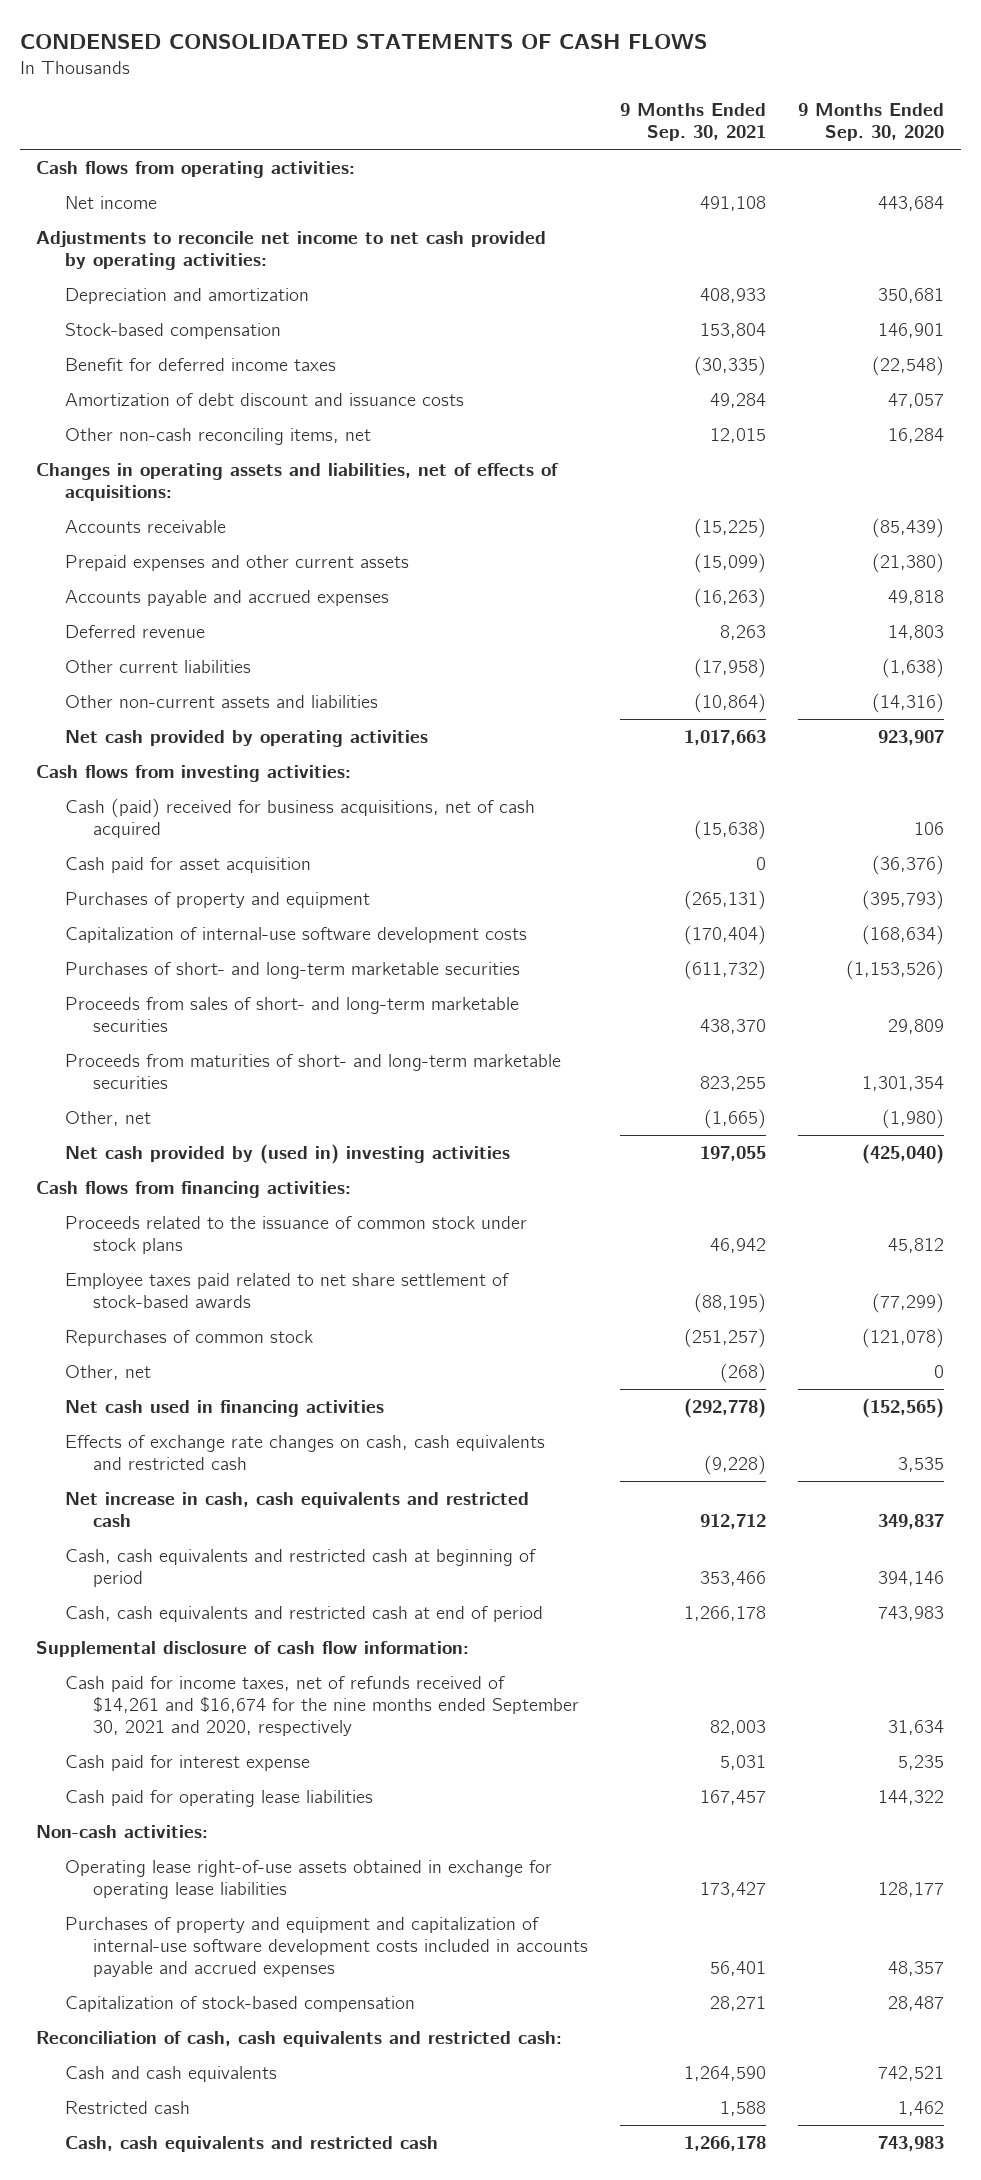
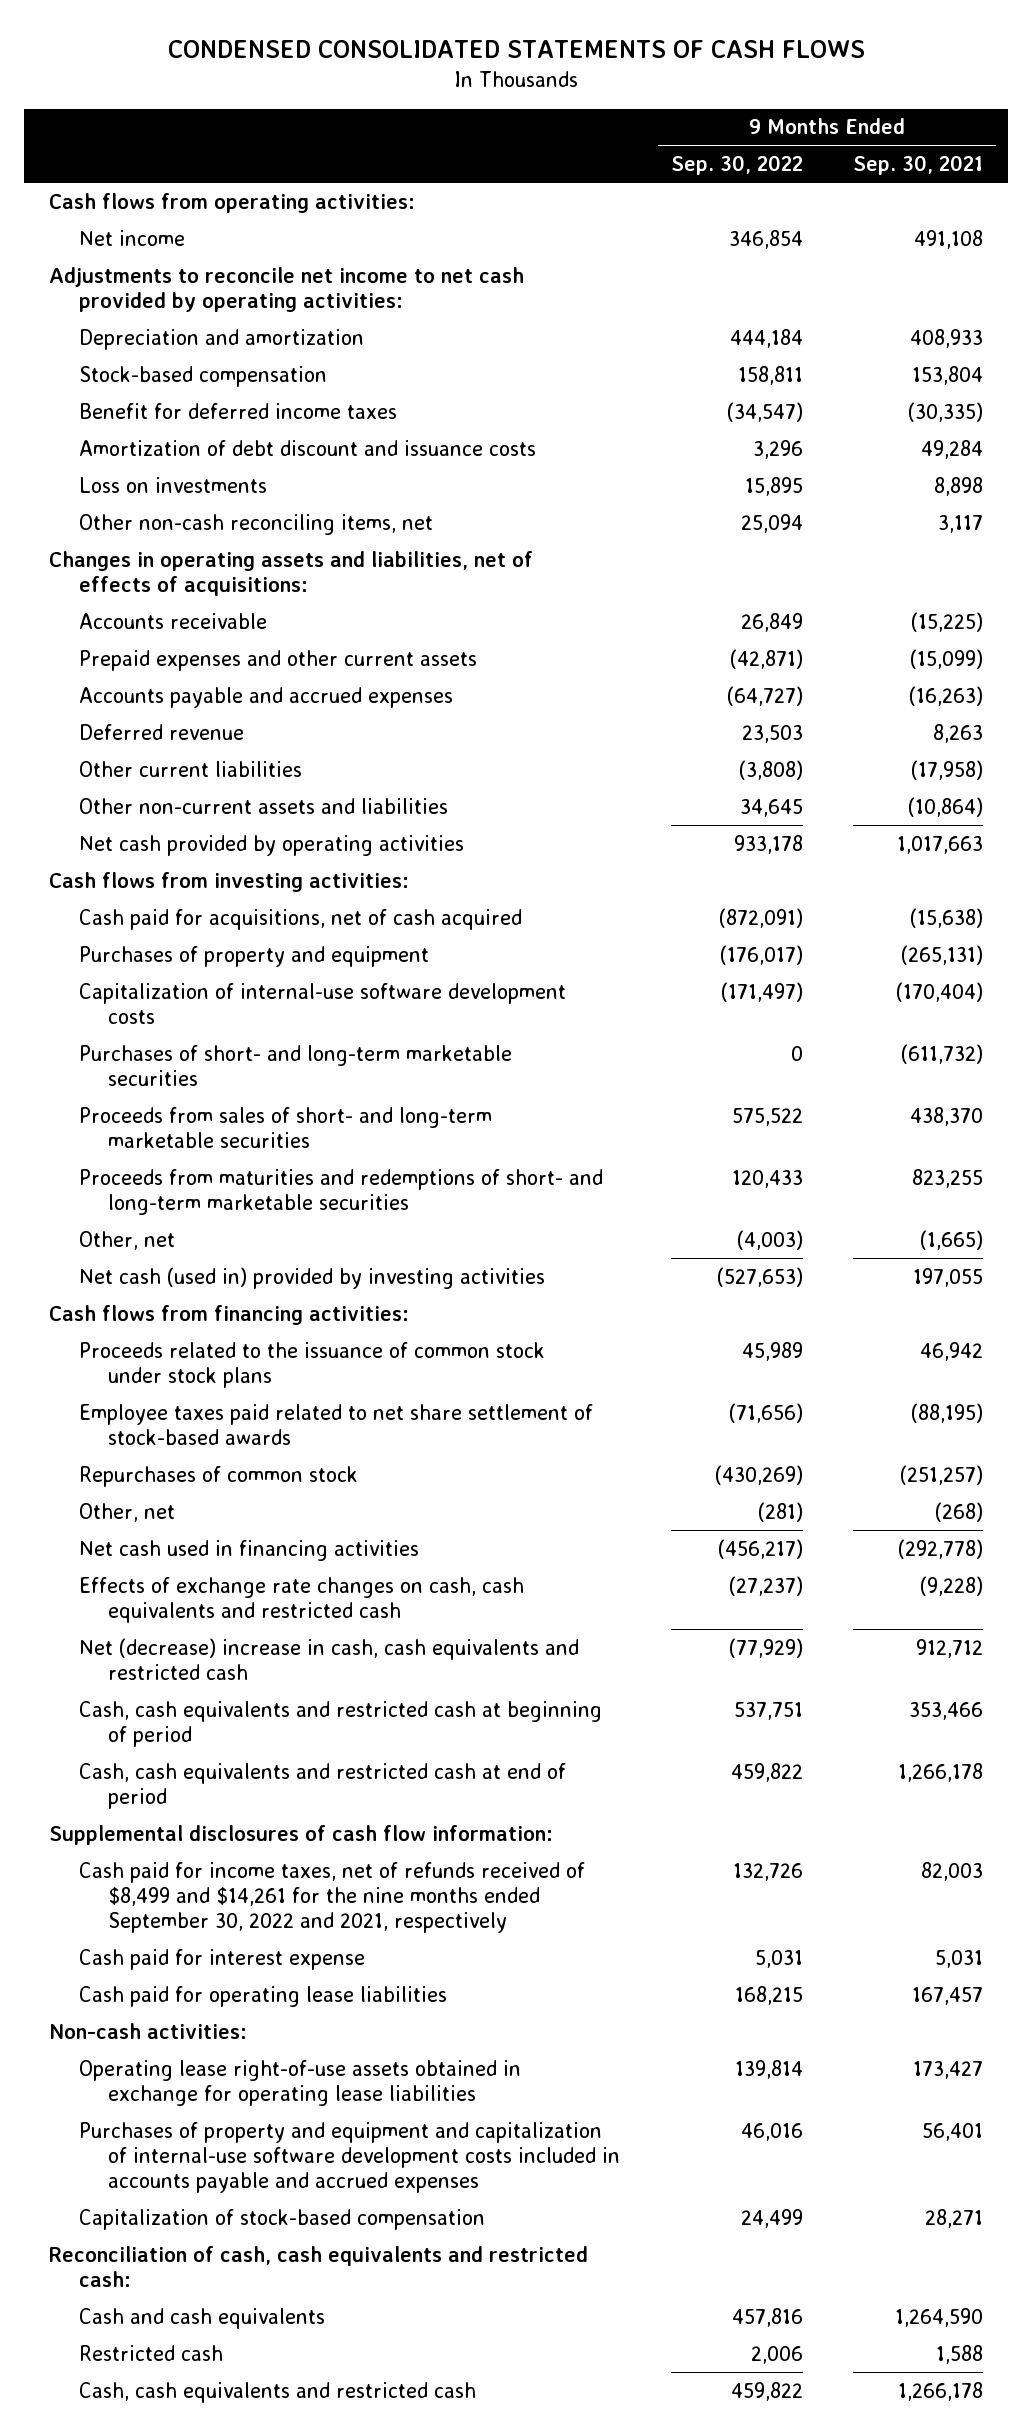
[798,103,945,142] 9 Months Ended Sep. 30, 2020 -> none
none -> [670,155,803,176] Sep. 30, 2022
none -> [78,476,267,493] Loss on investments
[710,427,767,443] 12,015 -> [938,514,984,533] 3,117
[64,856,311,873] Cash paid for asset acquisition -> none
[64,797,535,839] Cash (paid) received for business acquisitions, net of cash acquired -> [78,908,522,930] Cash paid for acquisitions, net of cash acquired
[64,1053,561,1090] Proceeds from maturities of short- and long-term marketable securities -> [78,1168,603,1215] Proceeds from maturities and redemptions of short- and long-term marketable securities
[64,1143,510,1164] Net cash provided by (used in) investing activities -> [78,1266,545,1289] Net cash (used in) provided by investing activities
[64,1491,529,1528] Net increase in cash, cash equivalents and restricted cash -> [78,1637,579,1680] Net (decrease) increase in cash, cash equivalents and restricted cash
[36,1640,470,1657] Supplemental disclosure of cash flow information: -> [49,1824,554,1845] Supplemental disclosures of cash flow information:
[64,1675,579,1737] Cash paid for income taxes, net of refunds received of $14,261 and $16,674 for the nine months ended September 30, 2021 and 2020, respectively -> [78,1861,585,1933] Cash paid for income taxes, net of refunds received of $8,499 and $14,261 for the nine months ended September 30, 2022 and 2021, respectively

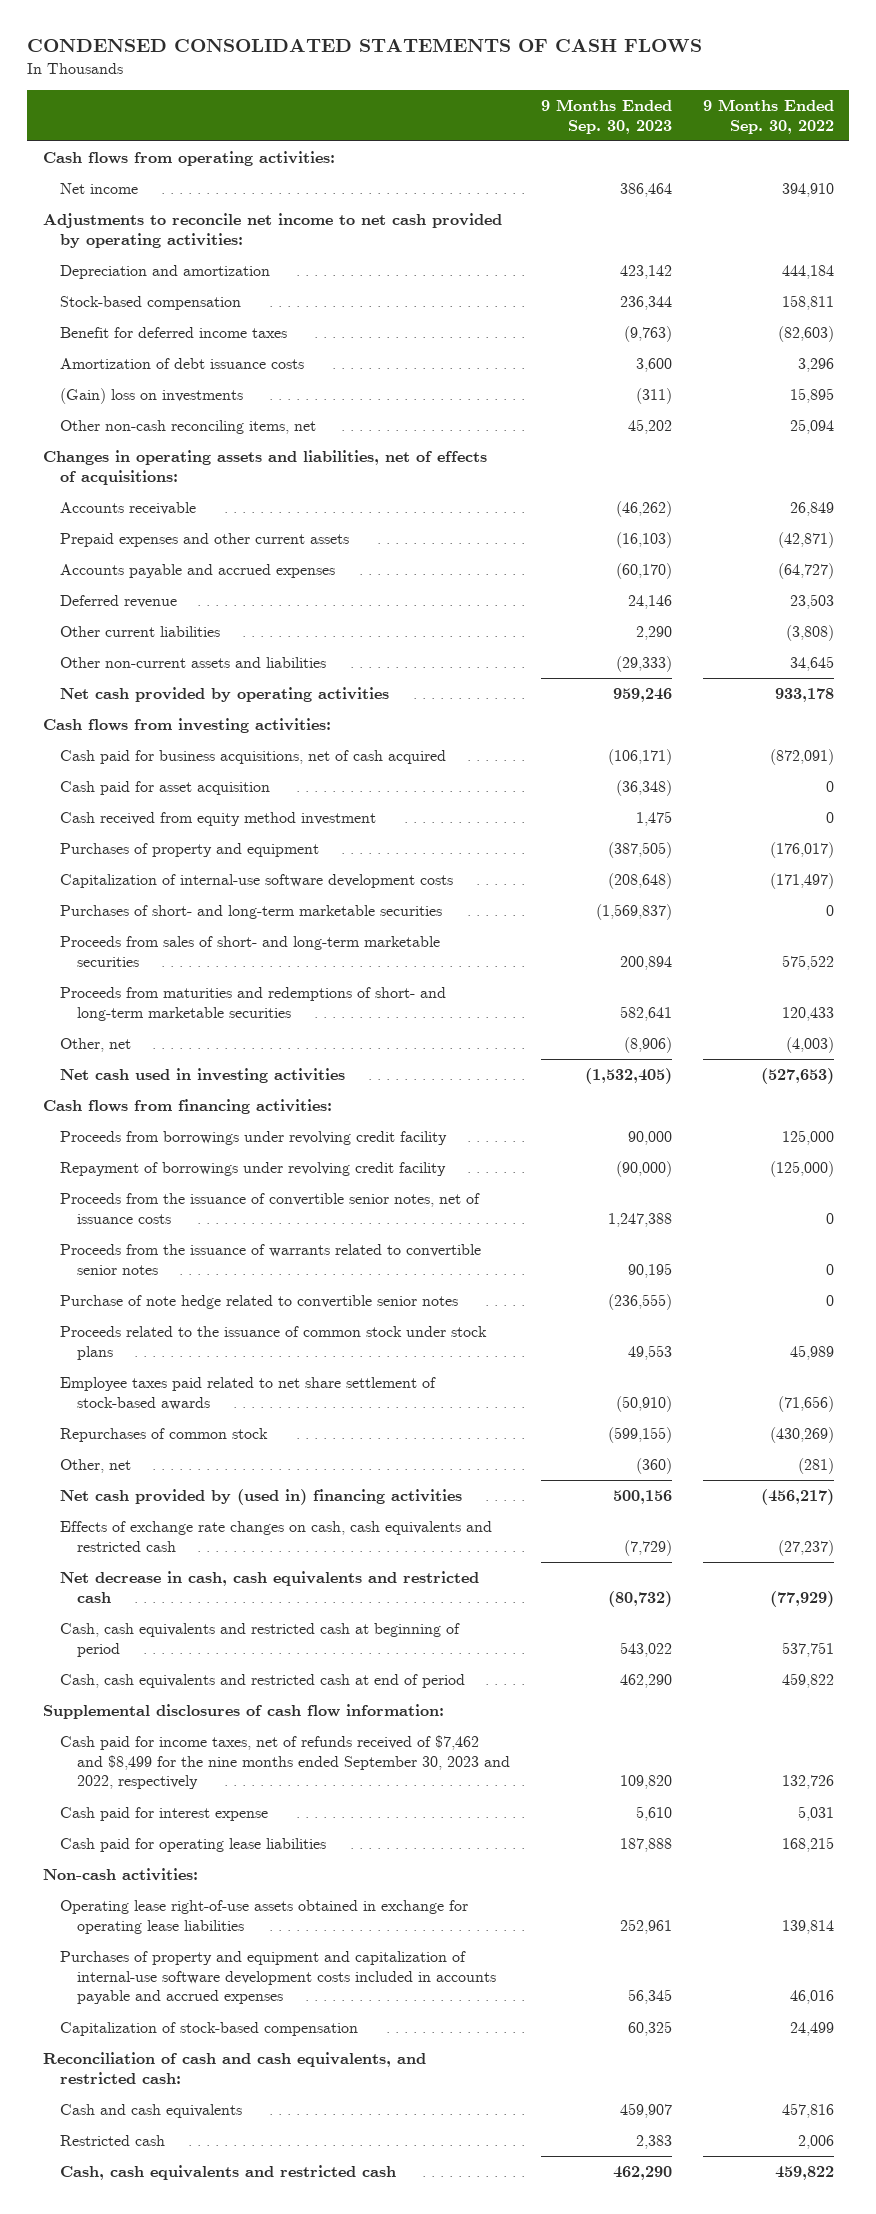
[853,155,984,176] Sep. 30, 2021 -> none
none -> [540,98,672,134] 9 Months Ended Sep. 30, 2023
[728,229,803,249] 346,854 -> [781,183,834,198] 394,910
[726,401,803,422] (34,547) -> [777,326,834,343] (82,603)
[78,439,536,456] Amortization of debt discount and issuance costs -> [59,358,304,370] Amortization of debt issuance costs
[78,476,267,493] Loss on investments -> [59,388,243,405] (Gain) loss on investments
[78,908,522,930] Cash paid for acquisitions, net of cash acquired -> [59,750,446,765] Cash paid for business acquisitions, net of cash acquired
none -> [59,781,270,796] Cash paid for asset acquisition
none -> [59,812,376,827] Cash received from equity method investment
[78,1266,545,1289] Net cash (used in) provided by investing activities -> [59,1068,345,1084] Net cash used in investing activities
none -> [59,1131,447,1146] Proceeds from borrowings under revolving credit facility
none -> [59,1162,446,1177] Repayment of borrowings under revolving credit facility
none -> [59,1193,480,1224] Proceeds from the issuance of convertible senior notes, net of issuance costs
none -> [59,1244,481,1275] Proceeds from the issuance of warrants related to convertible senior notes
none -> [59,1295,458,1310] Purchase of note hedge related to convertible senior notes
[78,1539,419,1561] Net cash used in financing activities -> [59,1489,462,1506] Net cash provided by (used in) financing activities
[78,1637,579,1680] Net (decrease) increase in cash, cash equivalents and restricted cash -> [59,1571,479,1603] Net decrease in cash, cash equivalents and restricted cash
[78,1861,585,1933] Cash paid for income taxes, net of refunds received of $8,499 and $14,261 for the nine months ended September 30, 2022 and 2021, respectively -> [59,1735,511,1790] Cash paid for income taxes, net of refunds received of $7,462 and $8,499 for the nine months ended September 30, 2023 and 2022, respectively
[49,2245,589,2287] Reconciliation of cash, cash equivalents and restricted cash: -> [42,2052,426,2084] Reconciliation of cash and cash equivalents, and restricted cash:

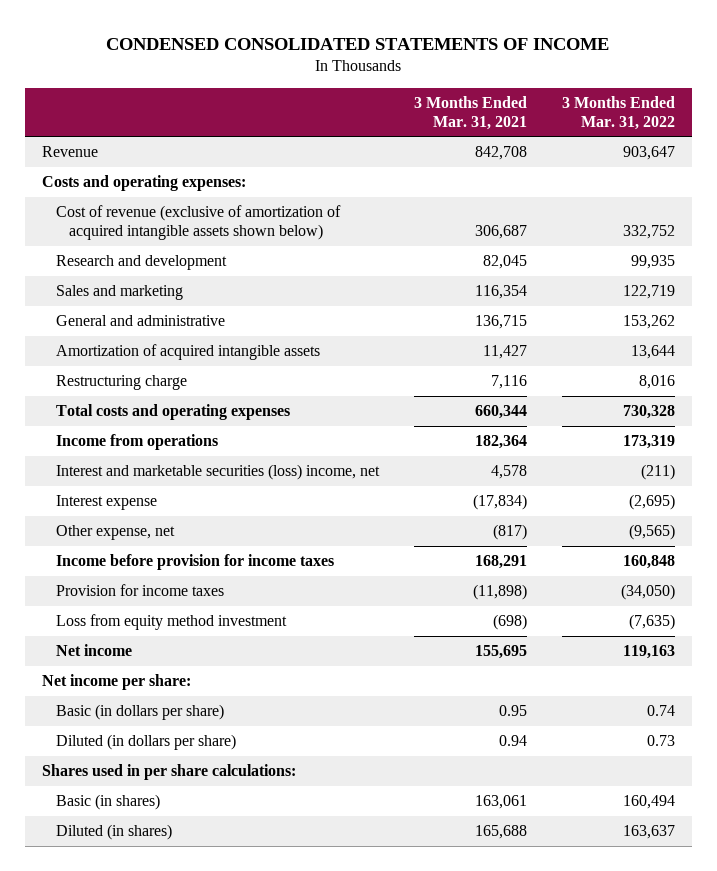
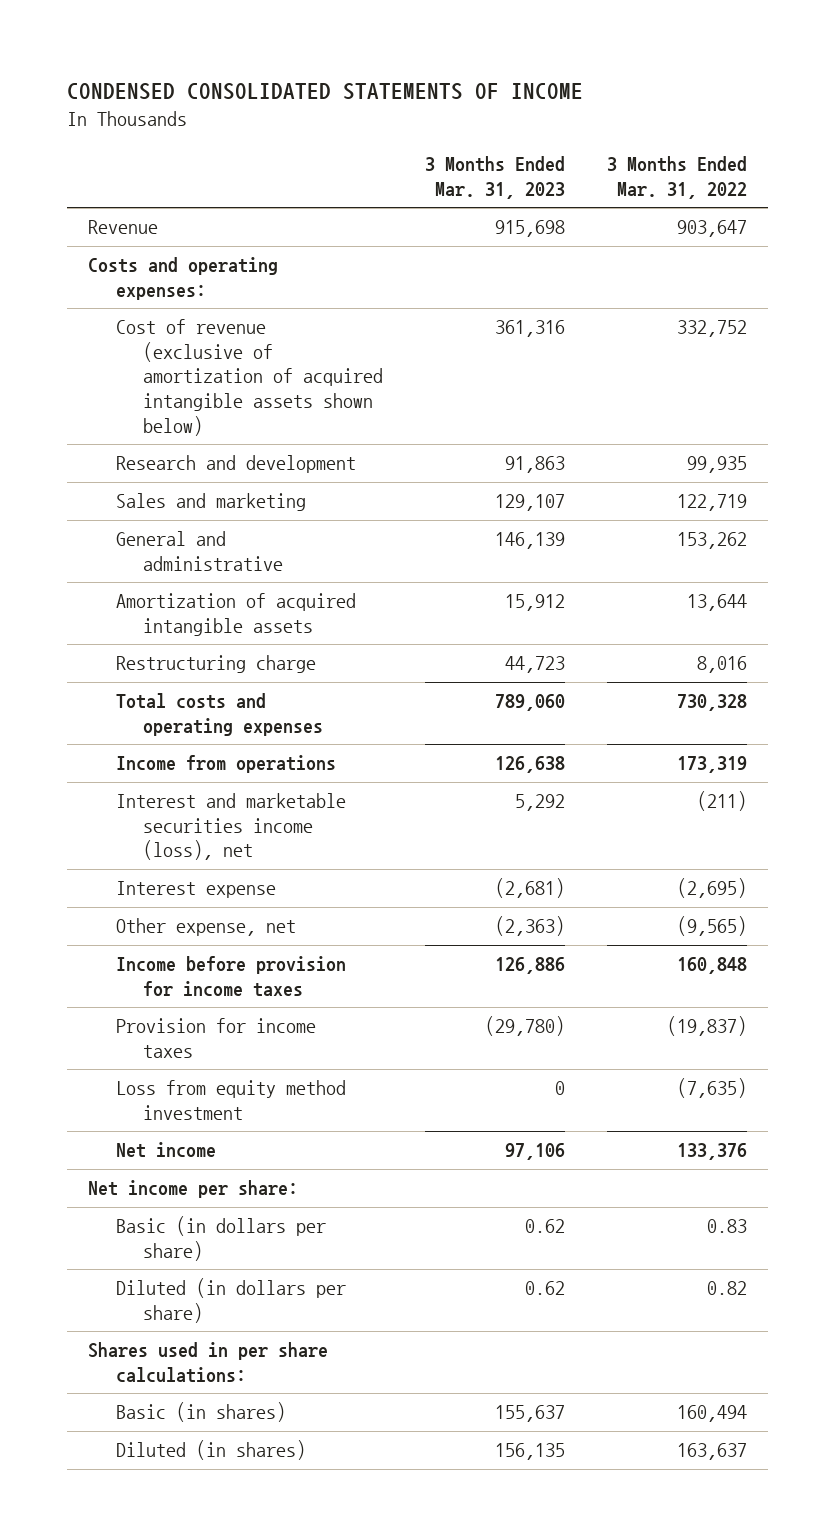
[413,95,527,130] 3 Months Ended Mar. 31, 2021 -> none
none -> [425,156,566,199] 3 Months Ended Mar. 31, 2023
[55,464,380,481] Interest and marketable securities (loss) income, net -> [115,793,346,861] Interest and marketable securities income (loss), net
[620,584,675,601] (34,050) -> [666,1016,747,1037] (19,837)
[622,645,675,660] 119,163 -> [676,1143,747,1161] 133,376
[646,705,675,717] 0.74 -> [706,1219,747,1234] 0.83
[646,735,675,747] 0.73 -> [706,1281,747,1296] 0.82

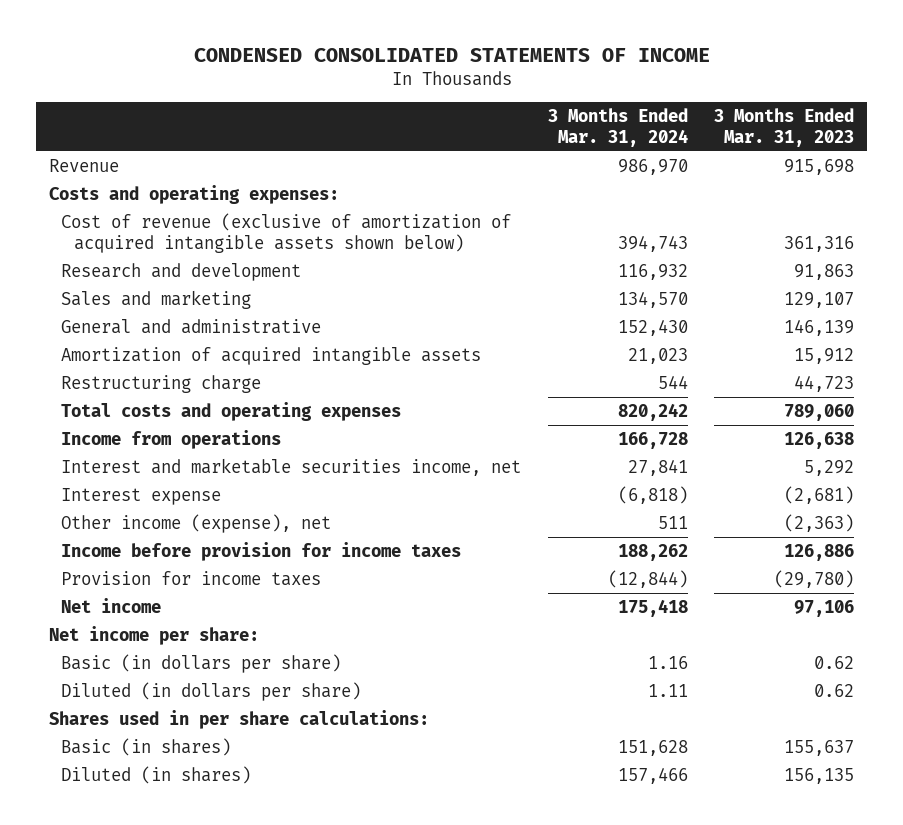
[606,156,747,199] 3 Months Ended Mar. 31, 2022 -> none
none -> [547,107,688,147] 3 Months Ended Mar. 31, 2024
[115,793,346,861] Interest and marketable securities income (loss), net -> [61,457,522,476] Interest and marketable securities income, net
[115,918,296,937] Other expense, net -> [61,513,332,533] Other income (expense), net
[115,1080,346,1120] Loss from equity method investment -> none

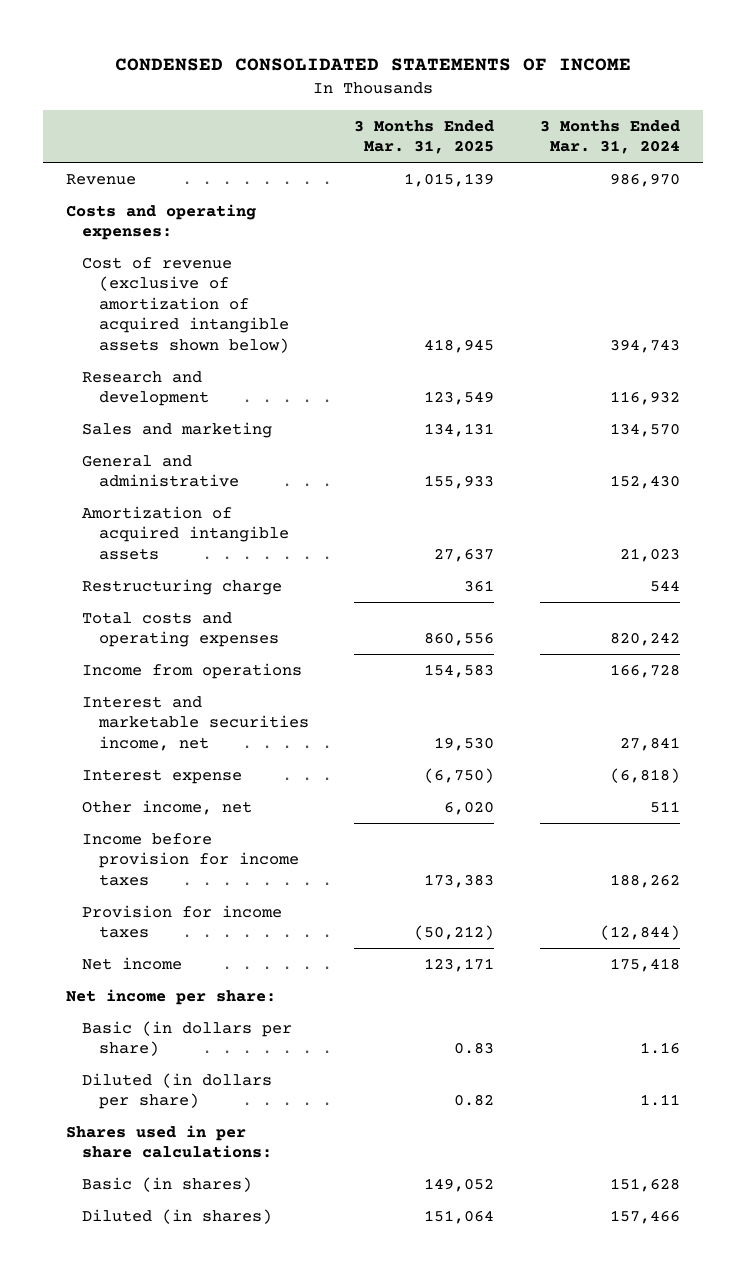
[714,107,855,147] 3 Months Ended Mar. 31, 2023 -> none
none -> [354,119,495,155] 3 Months Ended Mar. 31, 2025
[61,513,332,533] Other income (expense), net -> [82,799,253,815] Other income, net

